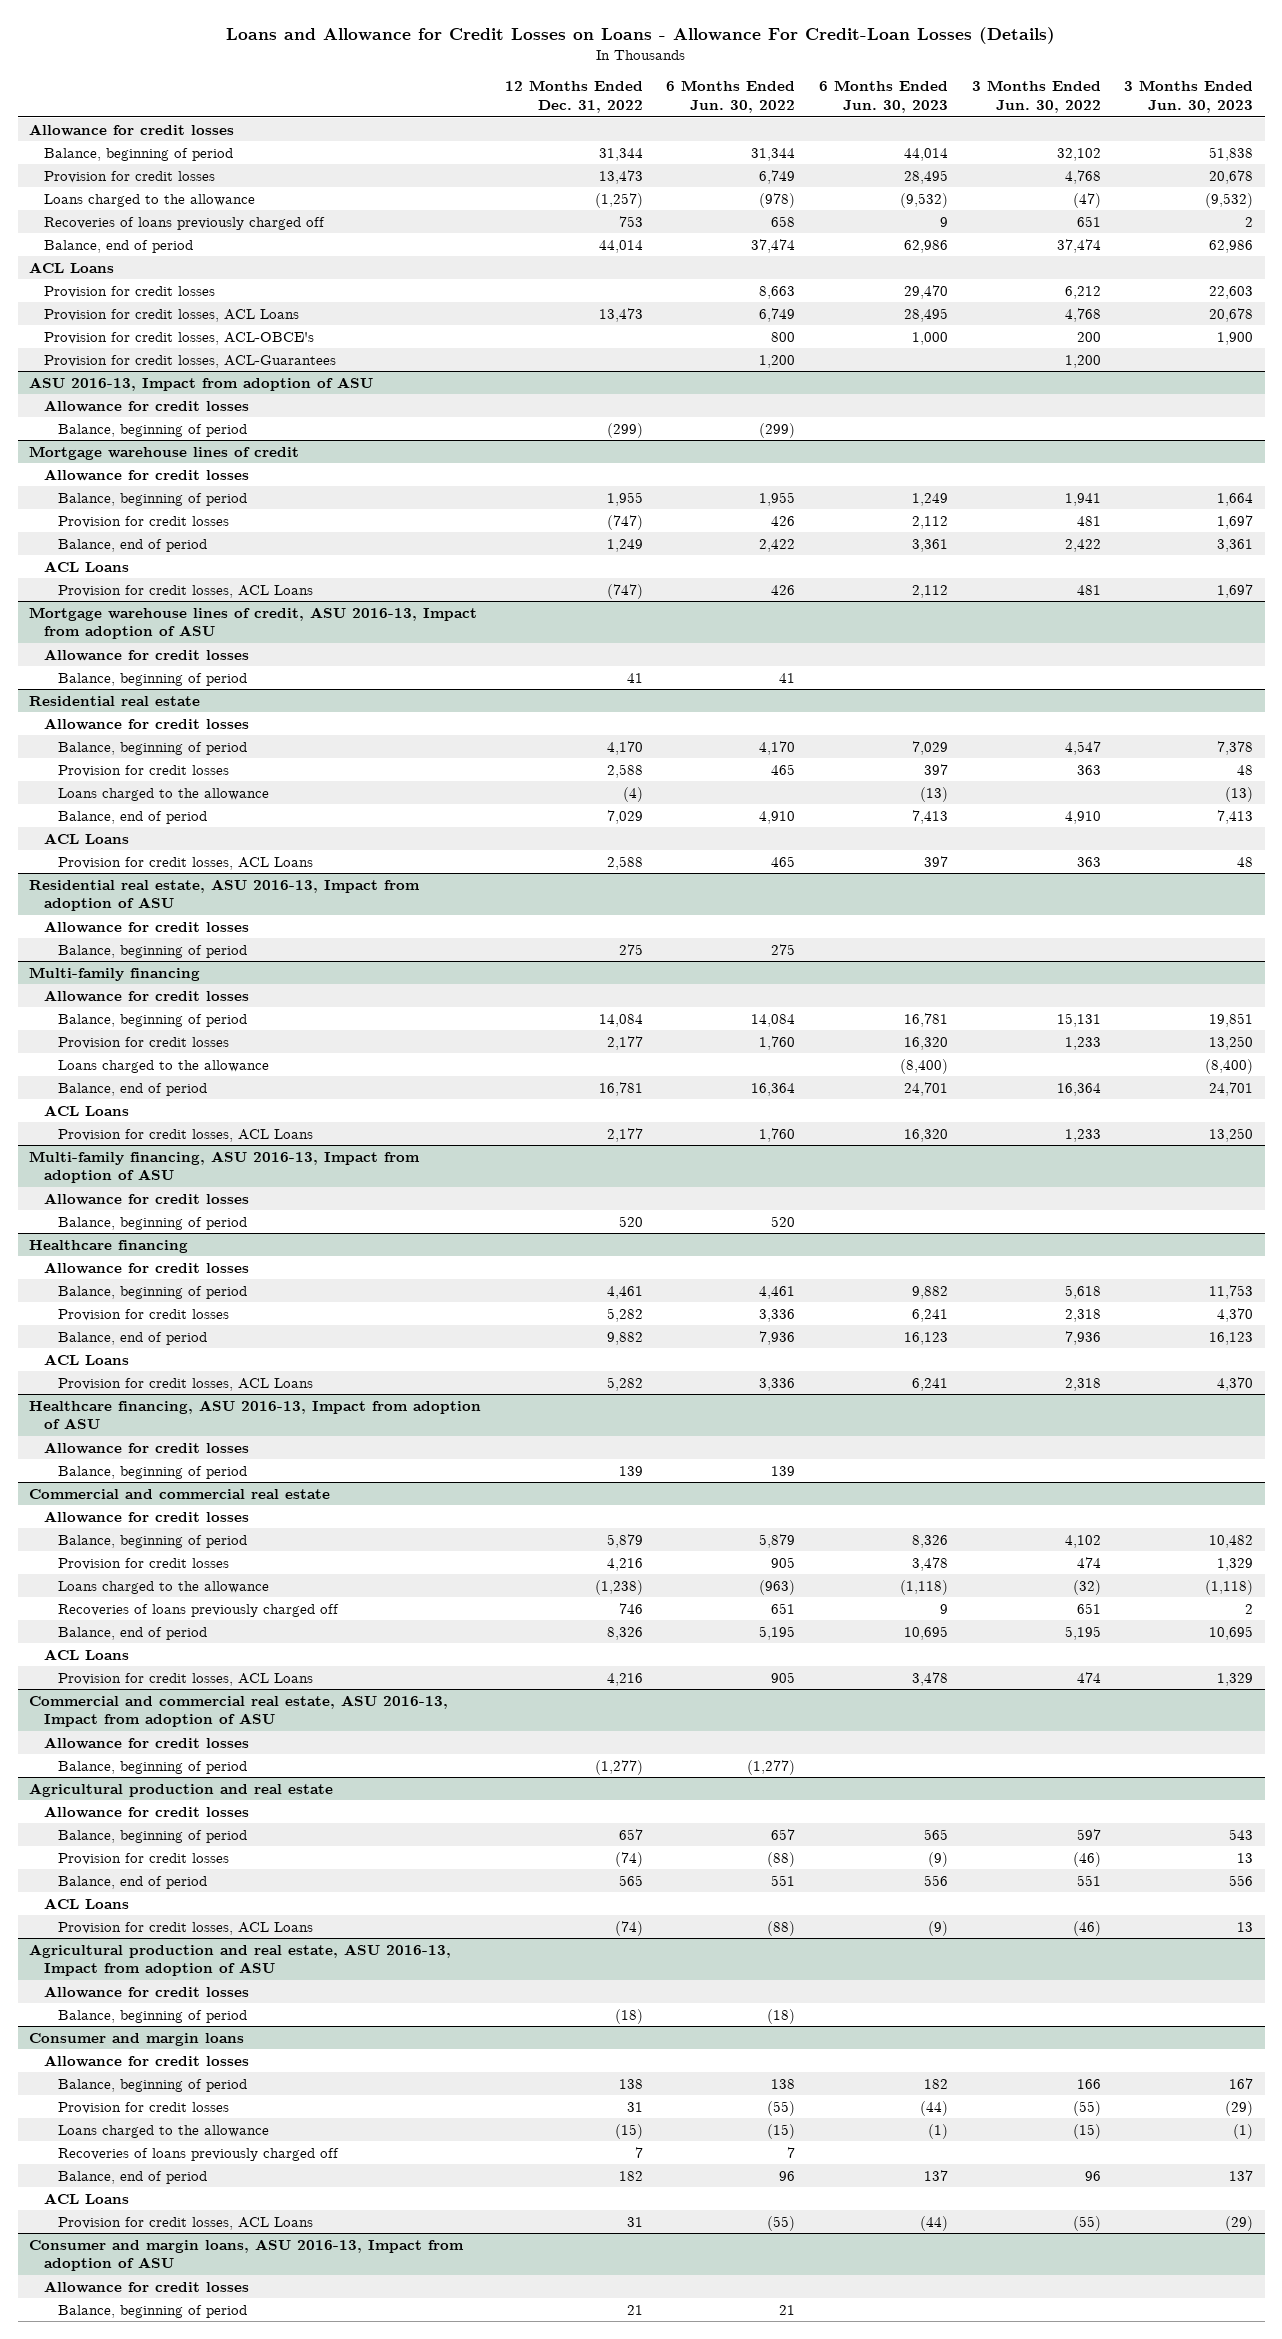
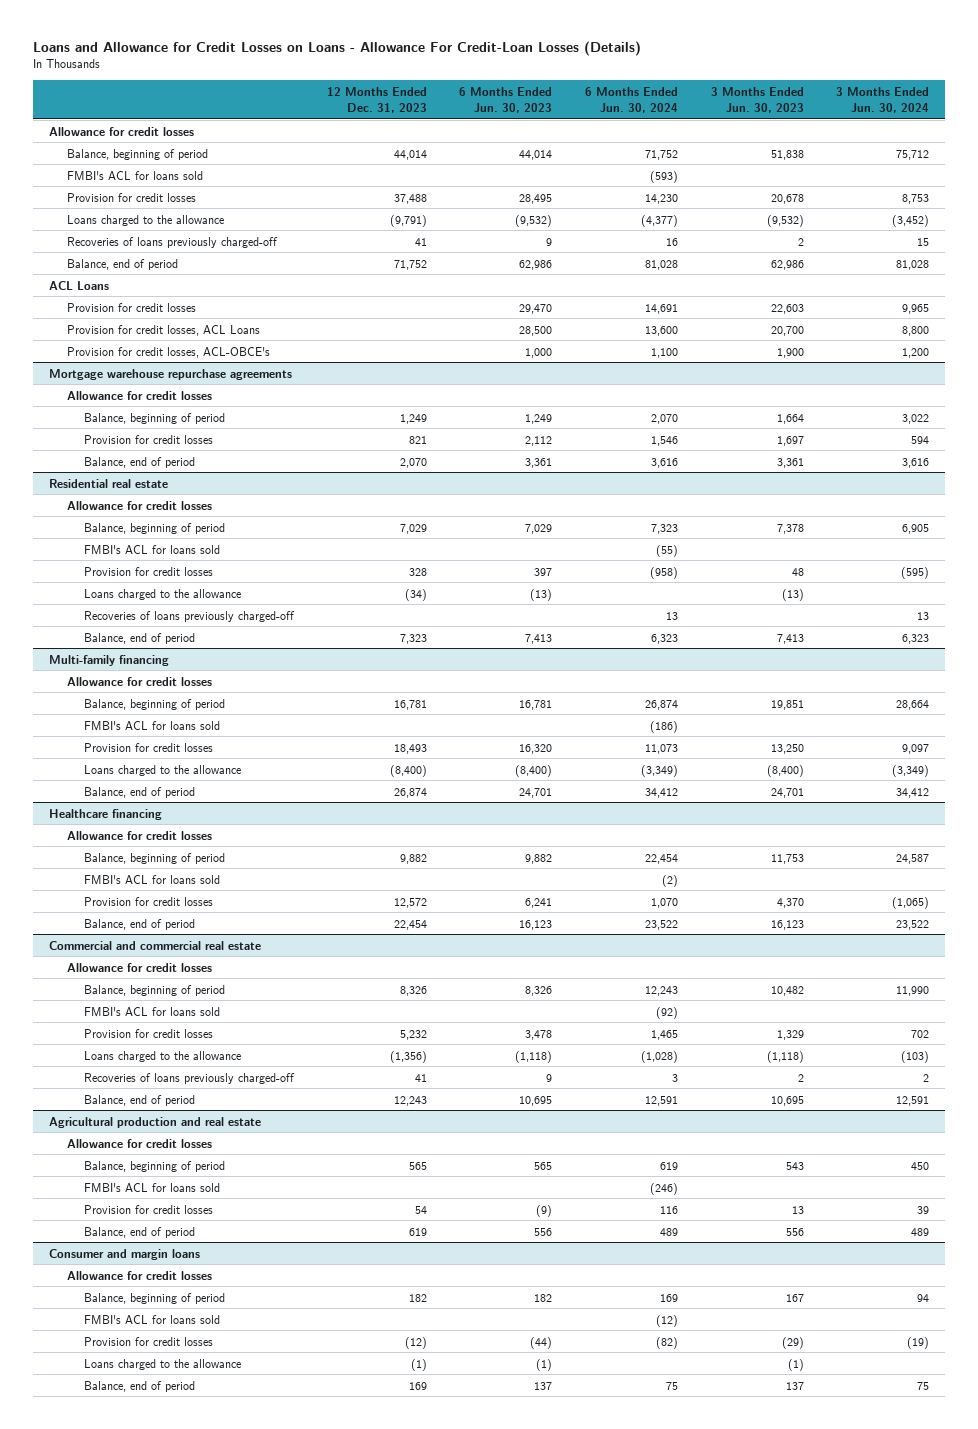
[504,80,643,113] 12 Months Ended Dec. 31, 2022 -> none
[666,80,796,113] 6 Months Ended Jun. 30, 2022 -> none
[971,80,1101,113] 3 Months Ended Jun. 30, 2022 -> none
none -> [326,86,427,113] 12 Months Ended Dec. 31, 2023
none -> [584,86,678,113] 6 Months Ended Jun. 30, 2024
none -> [836,86,930,113] 3 Months Ended Jun. 30, 2024
none -> [66,170,203,181] FMBI's ACL for loans sold
[43,216,325,230] Recoveries of loans previously charged off -> [66,236,278,248] Recoveries of loans previously charged-off
[903,307,948,322] 28,495 -> [519,325,553,336] 28,500
[1209,307,1254,322] 20,678 -> [770,325,804,336] 20,700
[43,354,336,368] Provision for credit losses, ACL-Guarantees -> none
[29,376,374,391] ASU 2016-13, Impact from adoption of ASU -> none
[43,399,249,412] Allowance for credit losses -> none
[58,423,248,437] Balance, beginning of period -> none
[29,445,300,460] Mortgage warehouse lines of credit -> [49,368,293,380] Mortgage warehouse repurchase agreements
[43,560,129,572] ACL Loans -> none
[58,584,314,598] Provision for credit losses, ACL Loans -> none
[29,606,478,640] Mortgage warehouse lines of credit, ASU 2016-13, Impact from adoption of ASU -> none
[43,648,249,661] Allowance for credit losses -> none
[58,672,248,686] Balance, beginning of period -> none
none -> [83,544,220,555] FMBI's ACL for loans sold
none -> [83,610,295,622] Recoveries of loans previously charged-off
[43,832,129,844] ACL Loans -> none
[58,856,314,870] Provision for credit losses, ACL Loans -> none
[29,878,421,912] Residential real estate, ASU 2016-13, Impact from adoption of ASU -> none
[43,920,249,933] Allowance for credit losses -> none
[58,944,248,958] Balance, beginning of period -> none
none -> [83,720,220,731] FMBI's ACL for loans sold
[43,1104,129,1116] ACL Loans -> none
[58,1128,314,1142] Provision for credit losses, ACL Loans -> none
[29,1150,421,1184] Multi-family financing, ASU 2016-13, Impact from adoption of ASU -> none
[43,1192,249,1205] Allowance for credit losses -> none
[58,1216,248,1230] Balance, beginning of period -> none
none -> [83,874,220,885] FMBI's ACL for loans sold
[43,1353,129,1365] ACL Loans -> none
[58,1377,314,1391] Provision for credit losses, ACL Loans -> none
[29,1399,482,1430] Healthcare financing, ASU 2016-13, Impact from adoption of ASU -> none
[43,1441,249,1454] Allowance for credit losses -> none
[58,1465,248,1479] Balance, beginning of period -> none
none -> [83,1006,220,1017] FMBI's ACL for loans sold
[58,1603,340,1617] Recoveries of loans previously charged off -> [83,1072,295,1084] Recoveries of loans previously charged-off
[43,1648,129,1660] ACL Loans -> none
[58,1672,314,1686] Provision for credit losses, ACL Loans -> none
[29,1694,449,1728] Commercial and commercial real estate, ASU 2016-13, Impact from adoption of ASU -> none
[43,1736,249,1749] Allowance for credit losses -> none
[58,1760,248,1774] Balance, beginning of period -> none
none -> [83,1182,220,1193] FMBI's ACL for loans sold
[43,1897,129,1909] ACL Loans -> none
[58,1921,314,1935] Provision for credit losses, ACL Loans -> none
[29,1943,452,1977] Agricultural production and real estate, ASU 2016-13, Impact from adoption of ASU -> none
[43,1985,249,1998] Allowance for credit losses -> none
[58,2009,248,2023] Balance, beginning of period -> none
none -> [83,1314,220,1325] FMBI's ACL for loans sold
[58,2147,340,2161] Recoveries of loans previously charged off -> none
[43,2192,129,2204] ACL Loans -> none
[58,2216,314,2230] Provision for credit losses, ACL Loans -> none
[29,2238,465,2272] Consumer and margin loans, ASU 2016-13, Impact from adoption of ASU -> none
[43,2280,249,2293] Allowance for credit losses -> none
[58,2304,248,2318] Balance, beginning of period -> none

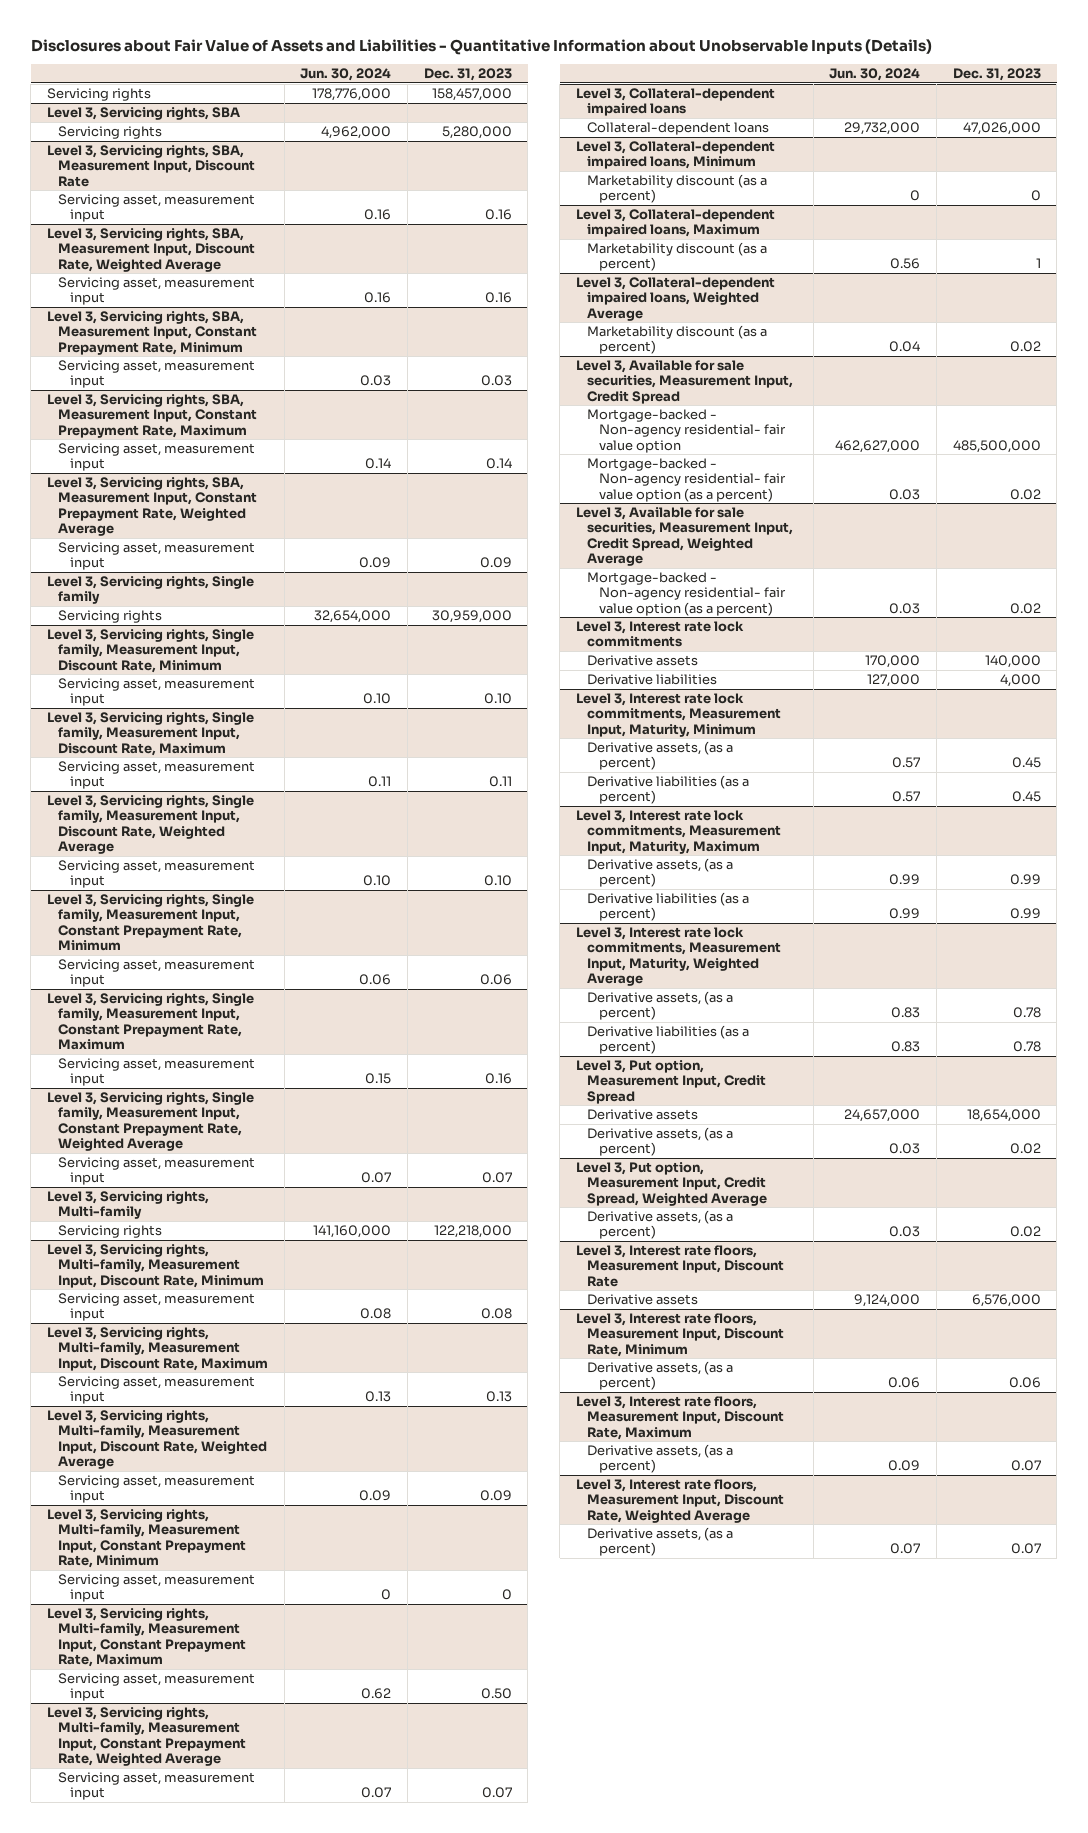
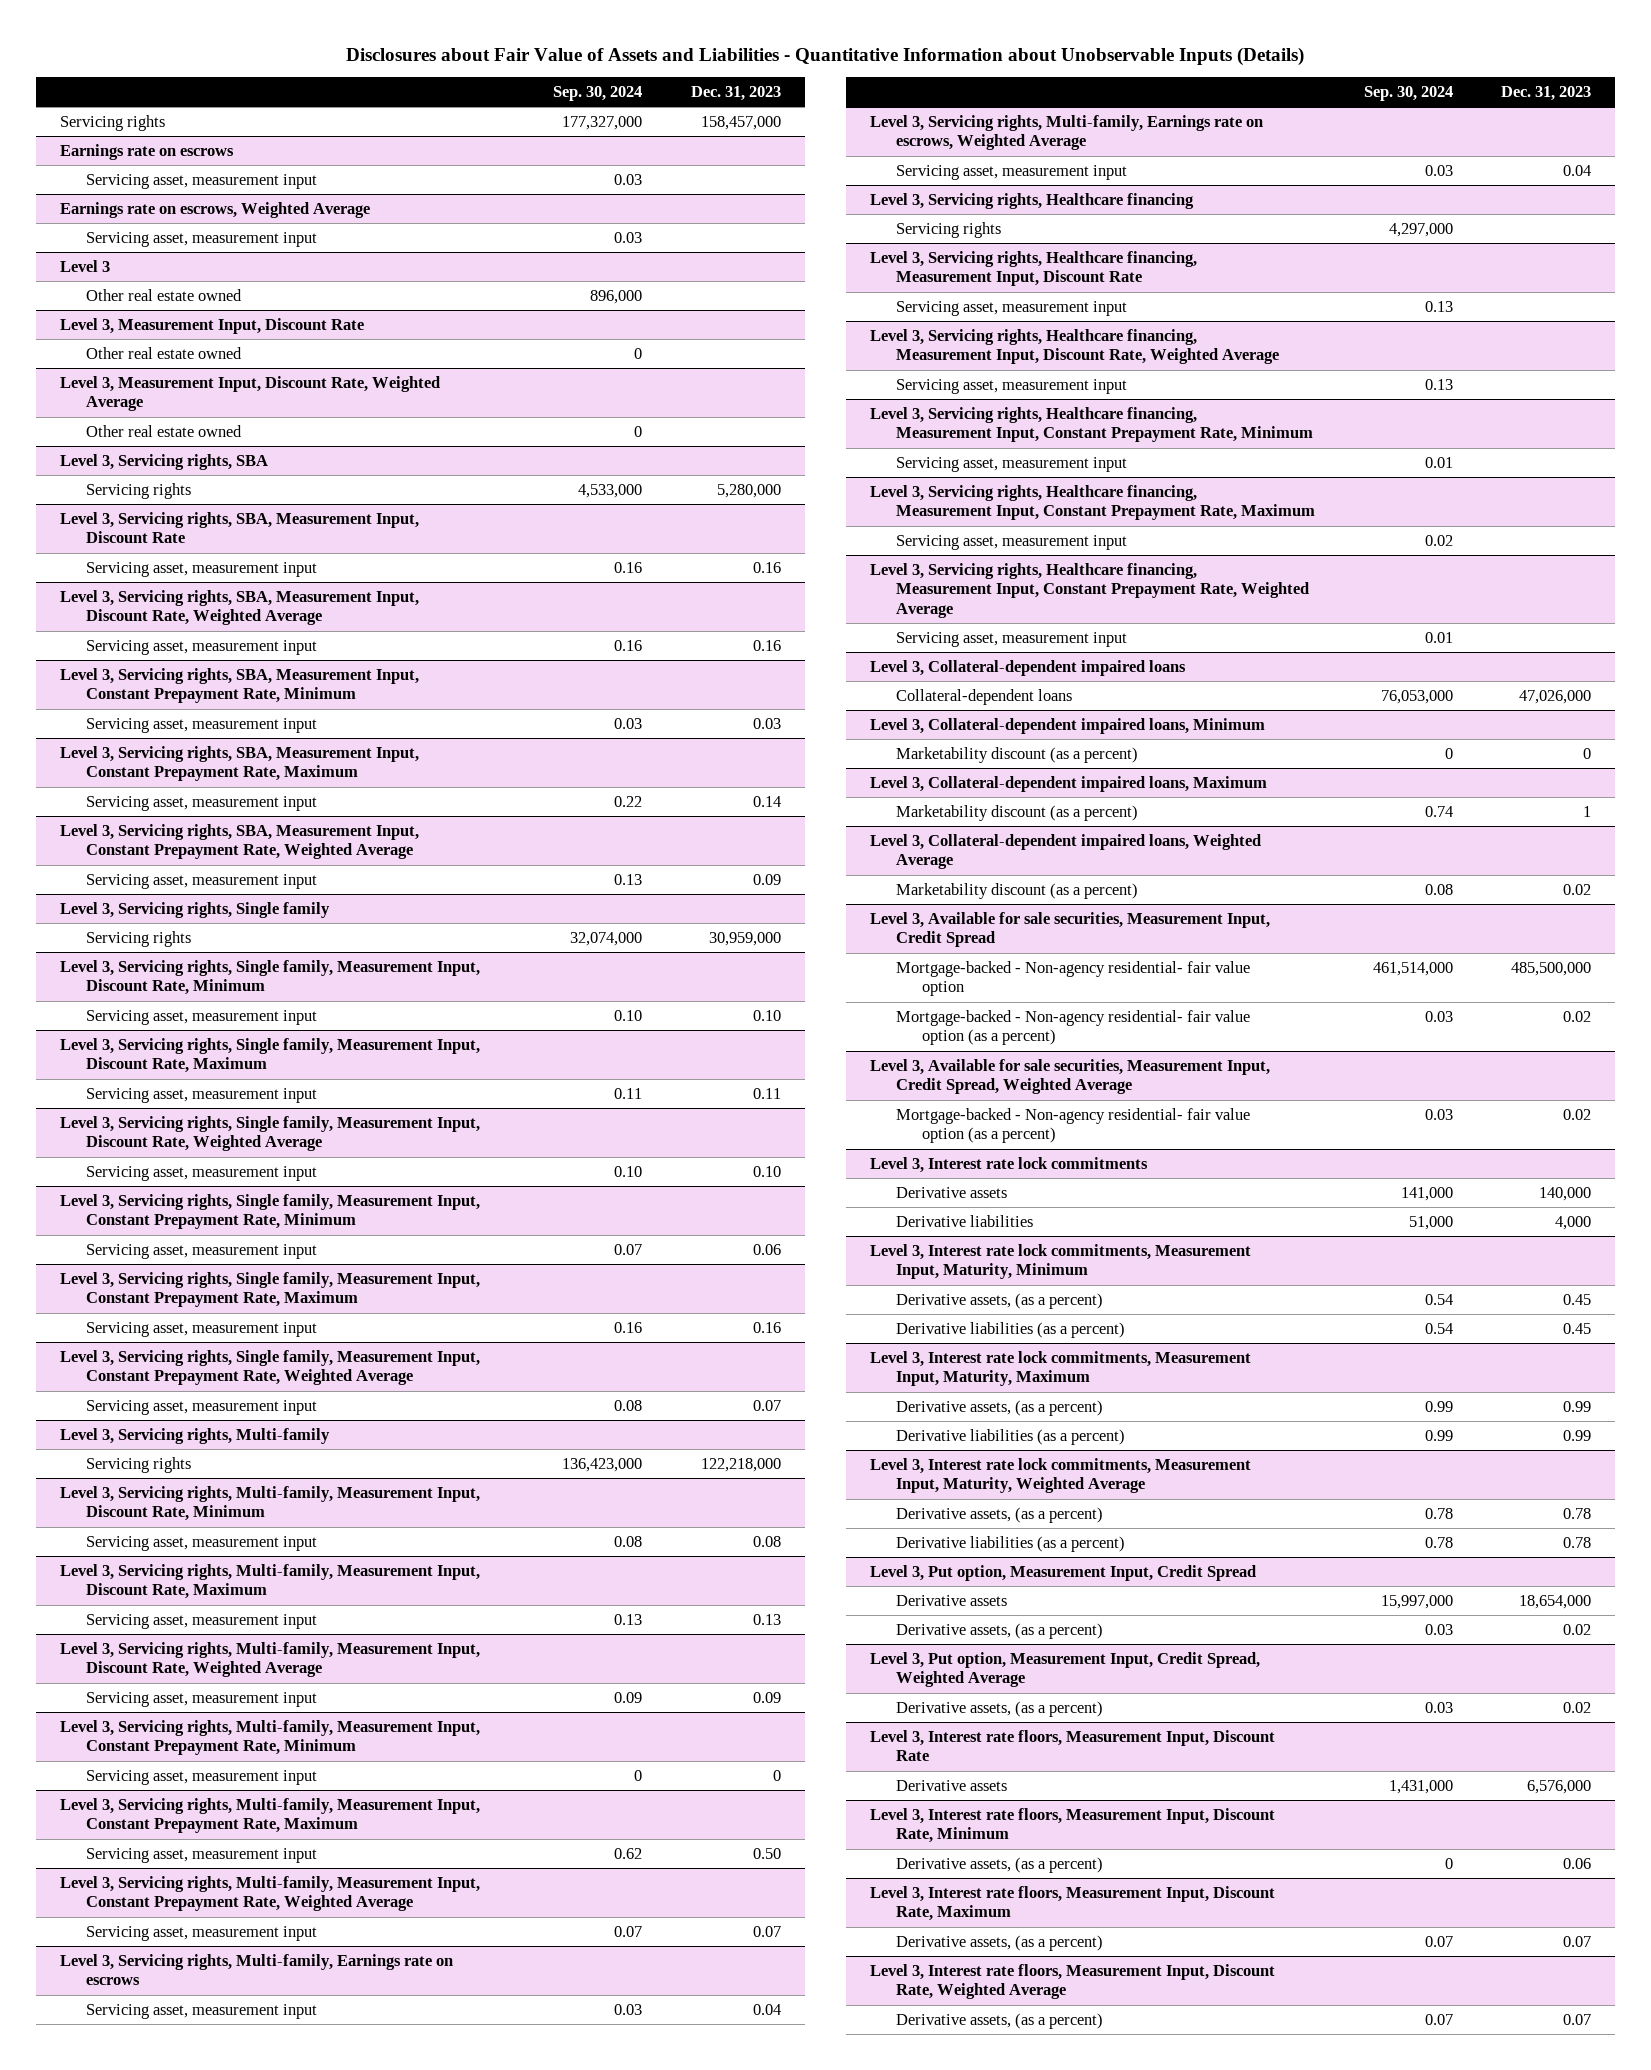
[300,67,392,81] Jun. 30, 2024 -> none
none -> [553,86,643,102] Sep. 30, 2024
none -> [59,143,234,160] Earnings rate on escrows
none -> [85,173,317,189] Servicing asset, measurement input
none -> [59,201,370,218] Earnings rate on escrows, Weighted Average
none -> [85,231,317,247] Servicing asset, measurement input
none -> [59,259,110,272] Level 3
none -> [85,288,242,301] Other real estate owned
none -> [59,317,364,334] Level 3, Measurement Input, Discount Rate
none -> [85,346,242,359] Other real estate owned
none -> [59,375,440,412] Level 3, Measurement Input, Discount Rate, Weighted Average
none -> [85,424,242,437] Other real estate owned
none -> [59,1953,453,1986] Level 3, Servicing rights, Multi-family, Earnings rate on escrows
none -> [85,2003,317,2019] Servicing asset, measurement input
none -> [870,114,1264,151] Level 3, Servicing rights, Multi-family, Earnings rate on escrows, Weighted Average
none -> [896,164,1128,180] Servicing asset, measurement input
none -> [870,192,1195,209] Level 3, Servicing rights, Healthcare financing
none -> [896,221,1002,238] Servicing rights
none -> [870,250,1198,287] Level 3, Servicing rights, Healthcare financing, Measurement Input, Discount Rate
none -> [896,300,1128,316] Servicing asset, measurement input
none -> [870,328,1280,365] Level 3, Servicing rights, Healthcare financing, Measurement Input, Discount Rate, Weighted Average
none -> [896,378,1128,394] Servicing asset, measurement input
none -> [870,406,1314,443] Level 3, Servicing rights, Healthcare financing, Measurement Input, Constant Prepayment Rate, Minimum
none -> [896,456,1128,472] Servicing asset, measurement input
none -> [870,484,1316,521] Level 3, Servicing rights, Healthcare financing, Measurement Input, Constant Prepayment Rate, Maximum
none -> [896,534,1128,550] Servicing asset, measurement input
none -> [870,562,1310,619] Level 3, Servicing rights, Healthcare financing, Measurement Input, Constant Prepayment Rate, Weighted Average
none -> [896,631,1128,647] Servicing asset, measurement input

